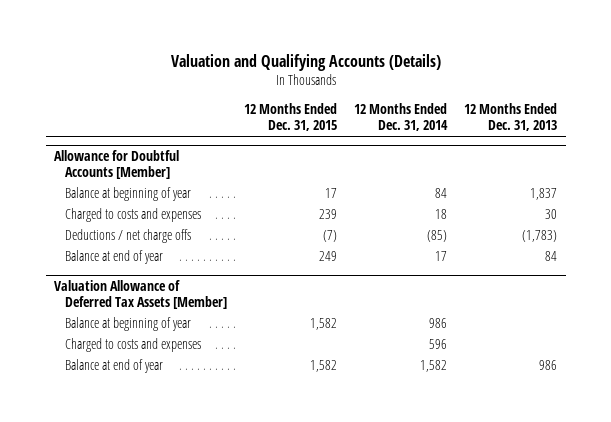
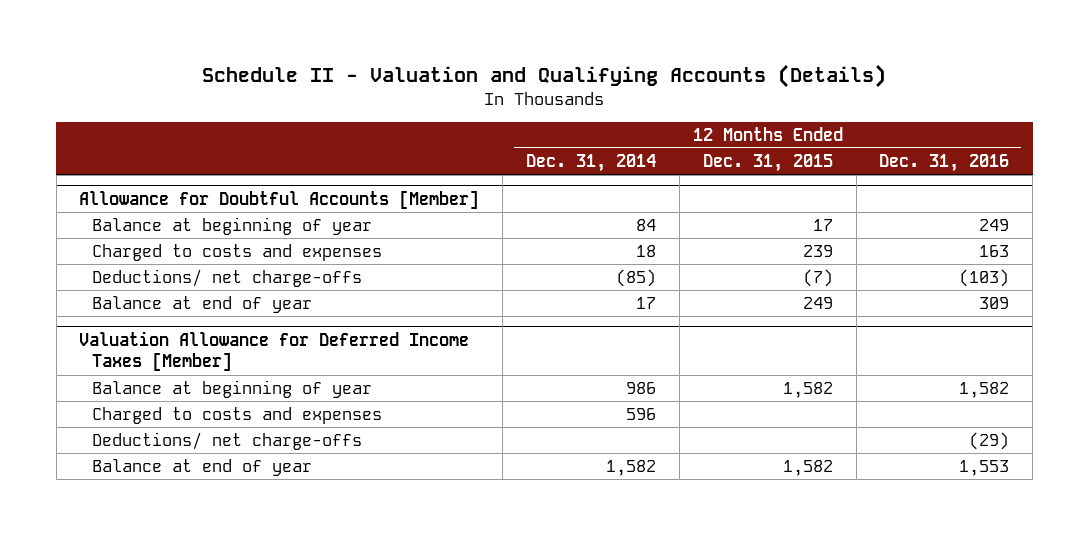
[170,53,441,71] Valuation and Qualifying Accounts (Details) -> [202,64,887,89] Schedule II - Valuation and Qualifying Accounts (Details)
[464,102,558,132] 12 Months Ended Dec. 31, 2013 -> none
none -> [879,153,1010,172] Dec. 31, 2016
[65,229,192,244] Deductions / net charge offs -> [92,269,363,288] Deductions/ net charge-offs
[54,279,228,310] Valuation Allowance of Deferred Tax Assets [Member] -> [79,330,470,372] Valuation Allowance for Deferred Income Taxes [Member]
none -> [92,432,363,451] Deductions/ net charge-offs

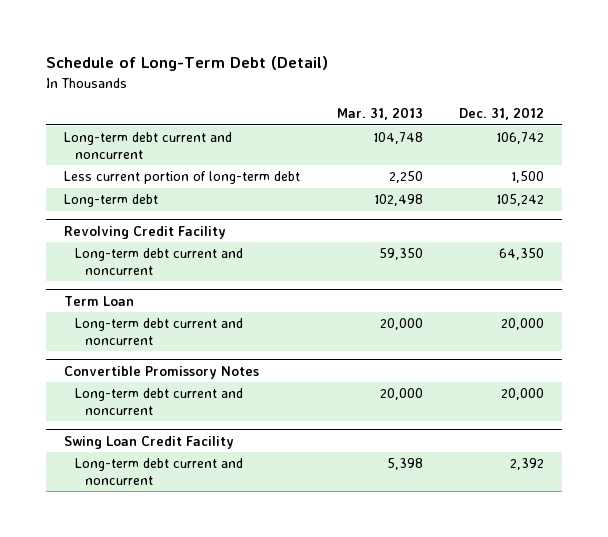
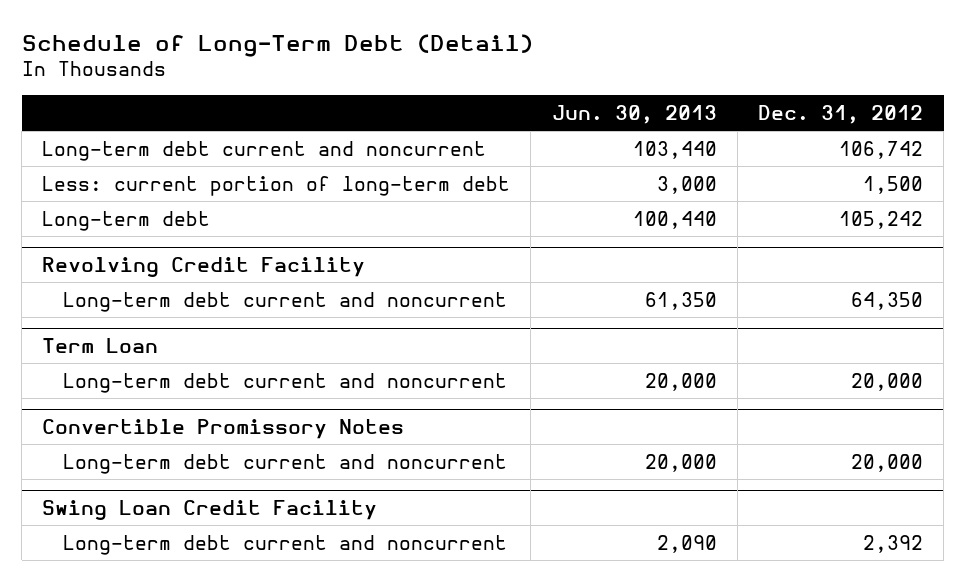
[336,107,423,121] Mar. 31, 2013 -> none
none -> [551,104,717,124] Jun. 30, 2013
[64,171,301,185] Less current portion of long-term debt -> [42,175,511,196] Less: current portion of long-term debt

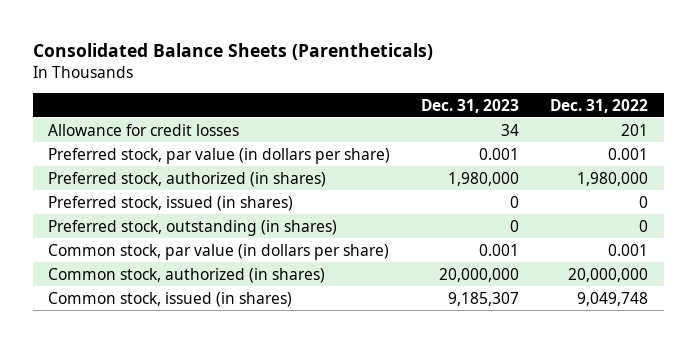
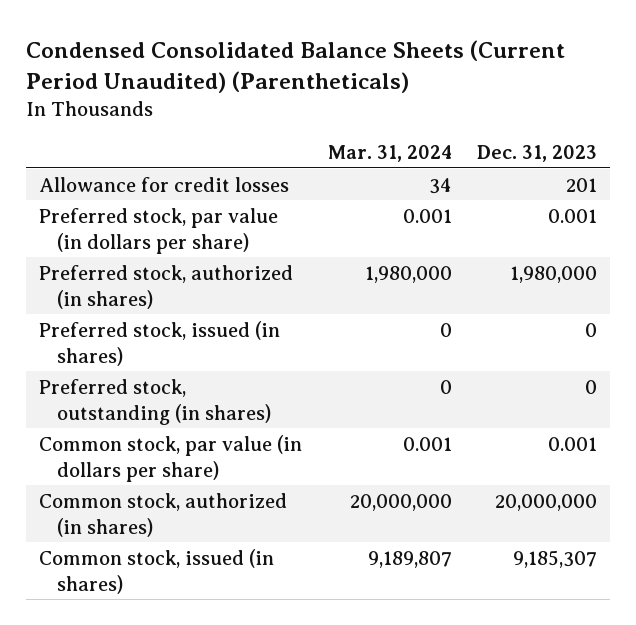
[32,42,433,60] Consolidated Balance Sheets (Parentheticals) -> [26,39,566,93] Condensed Consolidated Balance Sheets (Current Period Unaudited) (Parentheticals)
[550,98,649,113] Dec. 31, 2022 -> none
none -> [327,144,452,162] Mar. 31, 2024
[501,123,520,136] 34 -> [566,177,598,192] 201

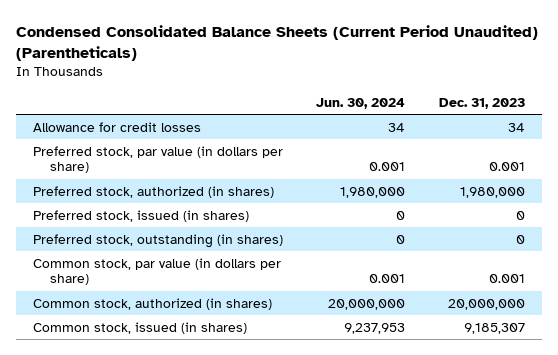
[327,144,452,162] Mar. 31, 2024 -> none
none -> [316,97,406,109] Jun. 30, 2024
[566,177,598,192] 201 -> [507,122,525,132] 34

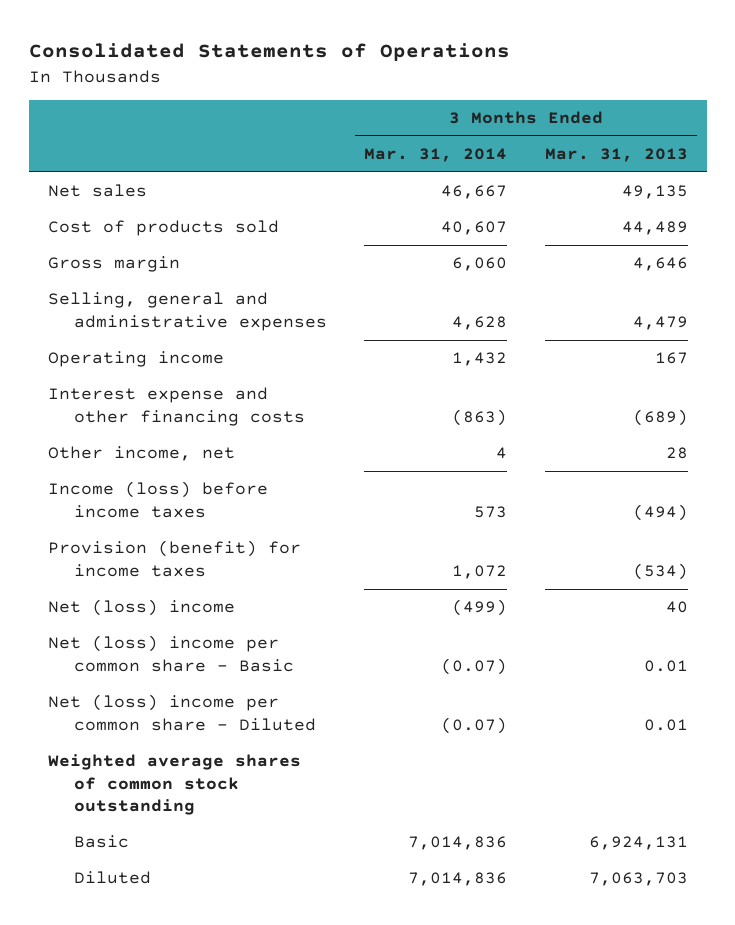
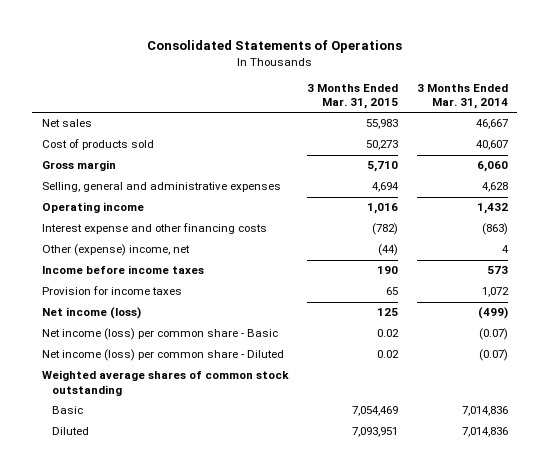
[544,148,688,163] Mar. 31, 2013 -> none
none -> [307,83,399,110] 3 Months Ended Mar. 31, 2015
[47,446,235,462] Other income, net -> [41,244,190,257] Other (expense) income, net
[47,481,268,518] Income (loss) before income taxes -> [41,265,204,275] Income before income taxes
[47,540,301,577] Provision (benefit) for income taxes -> [41,286,182,296] Provision for income taxes
[47,599,235,617] Net (loss) income -> [41,307,141,320] Net income (loss)
[47,635,294,672] Net (loss) income per common share - Basic -> [41,328,278,341] Net income (loss) per common share - Basic
[47,694,316,731] Net (loss) income per common share - Diluted -> [41,349,284,362] Net income (loss) per common share - Diluted

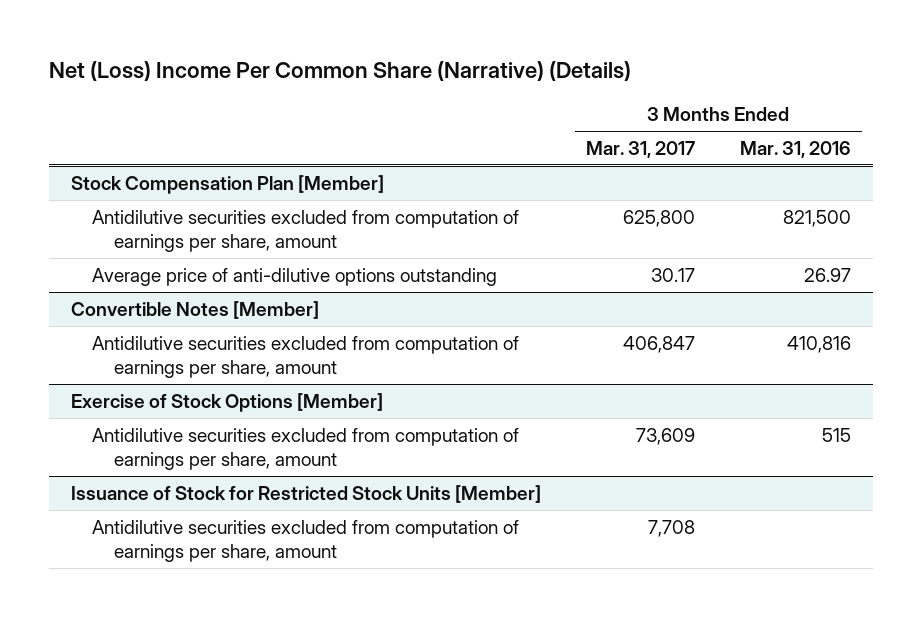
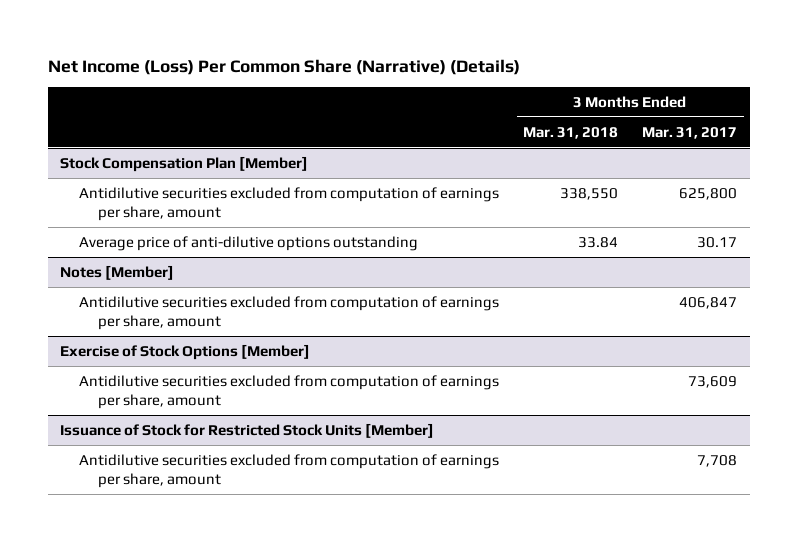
[48,61,631,82] Net (Loss) Income Per Common Share (Narrative) (Details) -> [48,58,521,75] Net Income (Loss) Per Common Share (Narrative) (Details)
[739,140,851,158] Mar. 31, 2016 -> none
none -> [523,126,619,139] Mar. 31, 2018
[71,300,320,319] Convertible Notes [Member] -> [60,264,175,280] Notes [Member]

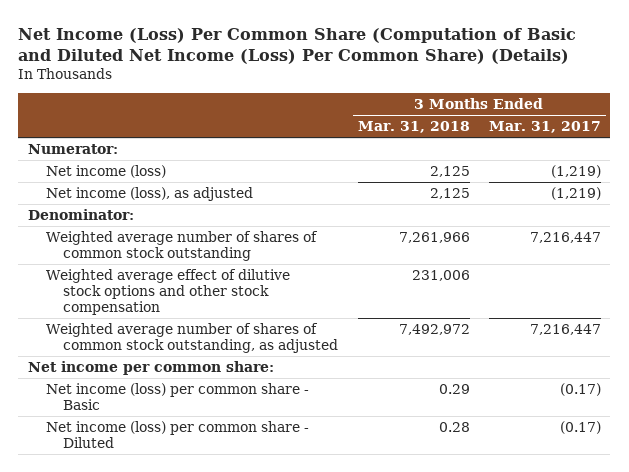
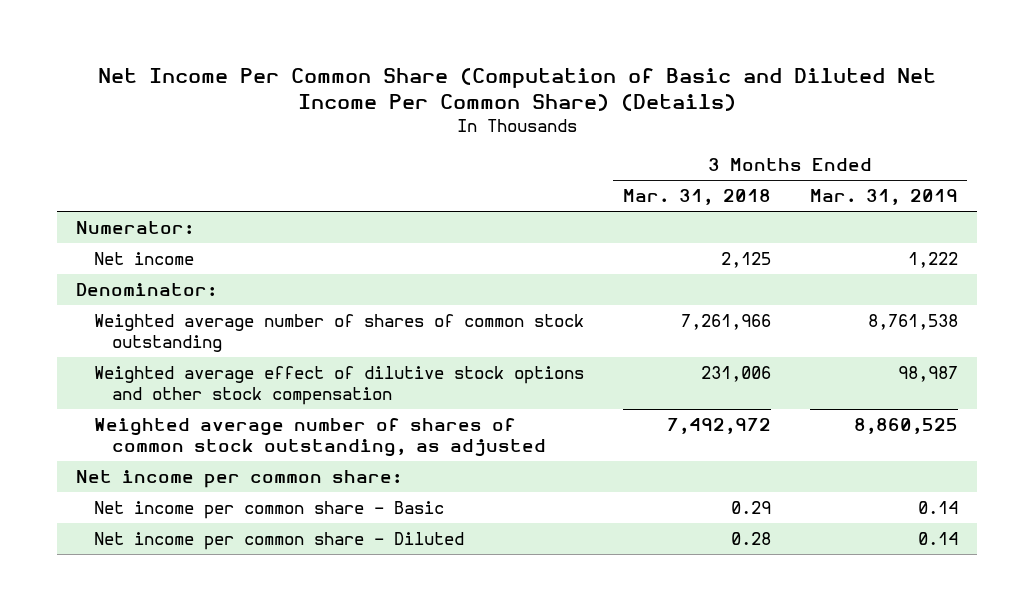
[18,27,577,64] Net Income (Loss) Per Common Share (Computation of Basic and Diluted Net Income (Loss) Per Common Share) (Details) -> [97,67,936,112] Net Income Per Common Share (Computation of Basic and Diluted Net Income Per Common Share) (Details)
[488,121,601,134] Mar. 31, 2017 -> none
none -> [809,189,958,206] Mar. 31, 2019
[45,187,253,202] Net income (loss), as adjusted -> none
[45,165,166,179] Net income (loss) -> [93,252,194,266] Net income
[45,383,309,411] Net income (loss) per common share - Basic -> [93,501,444,520] Net income per common share - Basic
[45,421,309,449] Net income (loss) per common share - Diluted -> [93,532,464,551] Net income per common share - Diluted

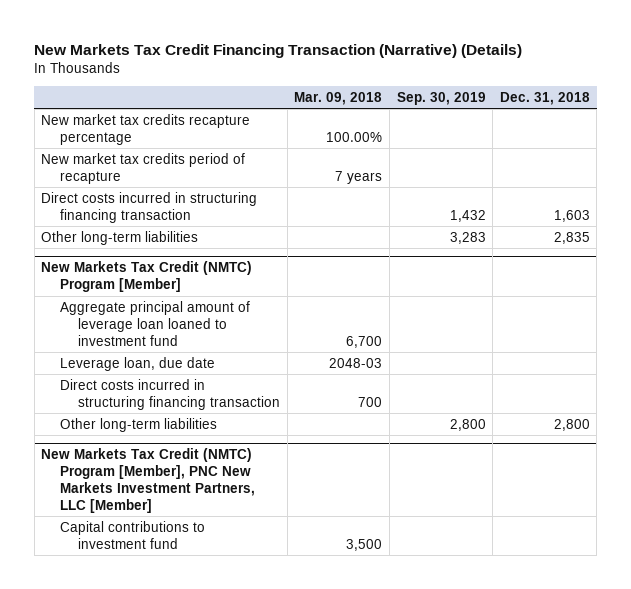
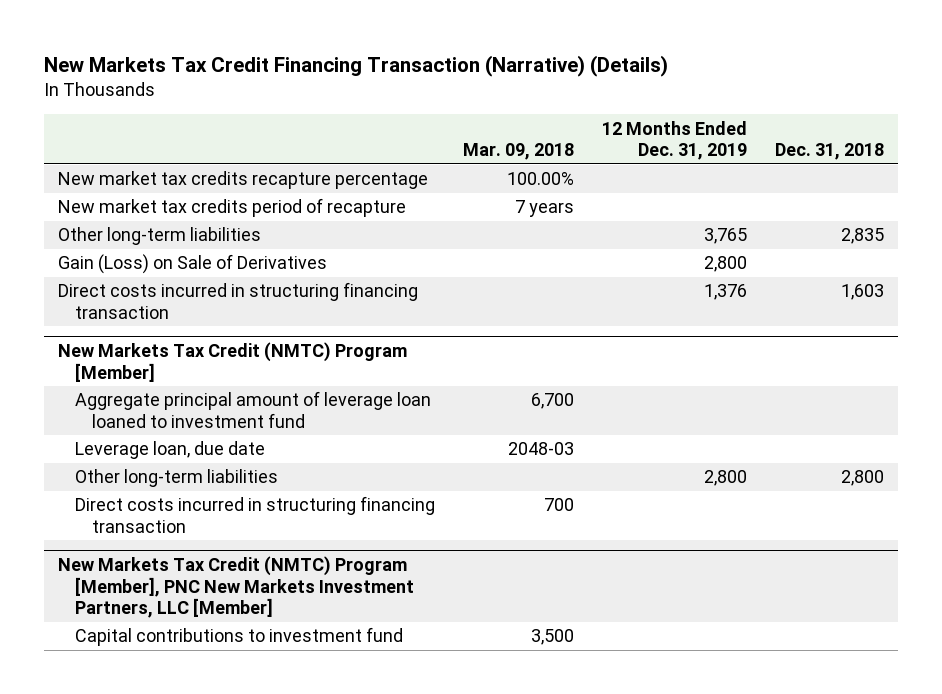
[396,91,486,105] Sep. 30, 2019 -> none
none -> [601,120,747,161] 12 Months Ended Dec. 31, 2019
none -> [58,254,328,275] Gain (Loss) on Sale of Derivatives
[41,191,258,223] Direct costs incurred in structuring financing transaction -> [58,282,419,319] Direct costs incurred in structuring financing transaction
[59,378,281,410] Direct costs incurred in structuring financing transaction -> [75,496,436,533] Direct costs incurred in structuring financing transaction

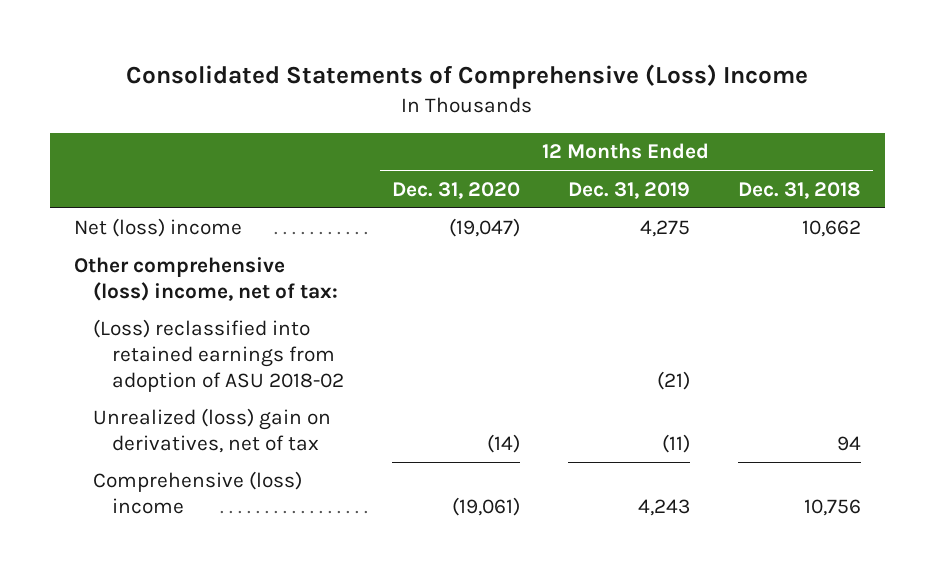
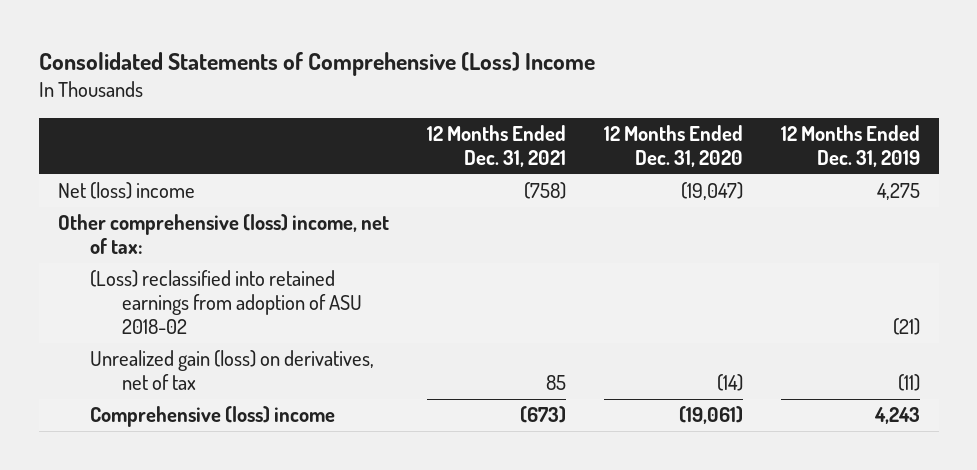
[737,181,861,199] Dec. 31, 2018 -> none
none -> [426,124,566,168] 12 Months Ended Dec. 31, 2021
[93,408,332,454] Unrealized (loss) gain on derivatives, net of tax -> [89,350,374,391] Unrealized gain (loss) on derivatives, net of tax

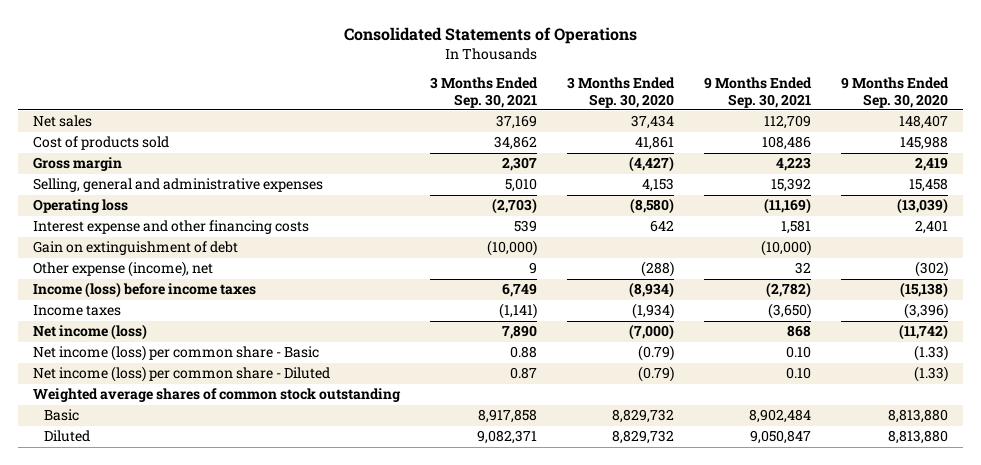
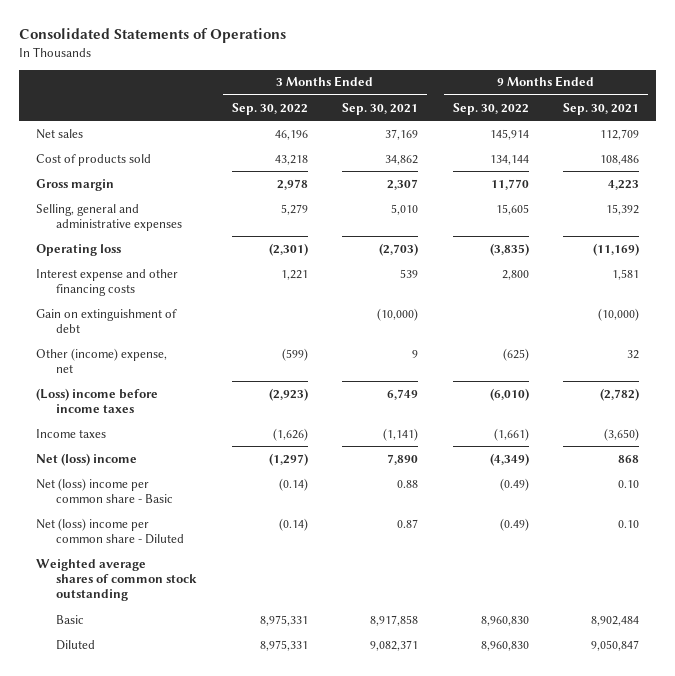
[567,77,676,108] 3 Months Ended Sep. 30, 2020 -> none
[841,77,950,108] 9 Months Ended Sep. 30, 2020 -> none
none -> [231,102,308,115] Sep. 30, 2022
none -> [452,102,529,115] Sep. 30, 2022
[32,261,213,278] Other expense (income), net -> [36,347,168,374] Other (income) expense, net
[32,282,256,299] Income (loss) before income taxes -> [36,387,159,414] (Loss) income before income taxes
[32,324,147,341] Net income (loss) -> [36,452,138,466] Net (loss) income
[32,345,319,362] Net income (loss) per common share - Basic -> [36,477,174,504] Net (loss) income per common share - Basic
[32,366,330,383] Net income (loss) per common share - Diluted -> [36,517,185,545] Net (loss) income per common share - Diluted

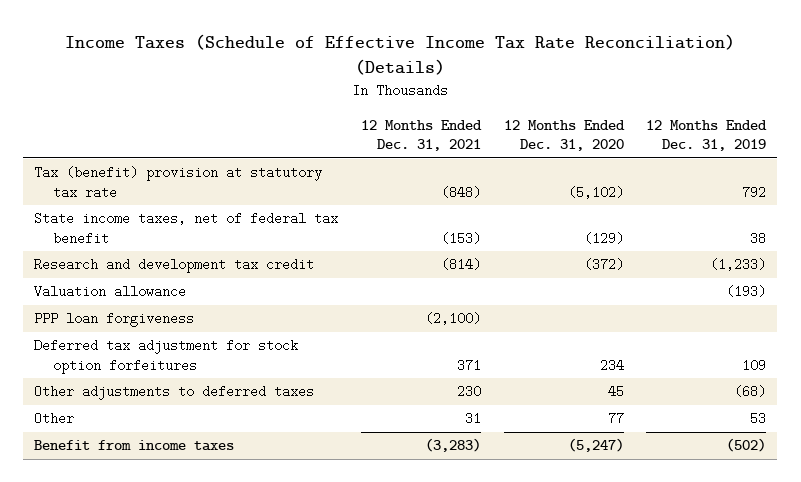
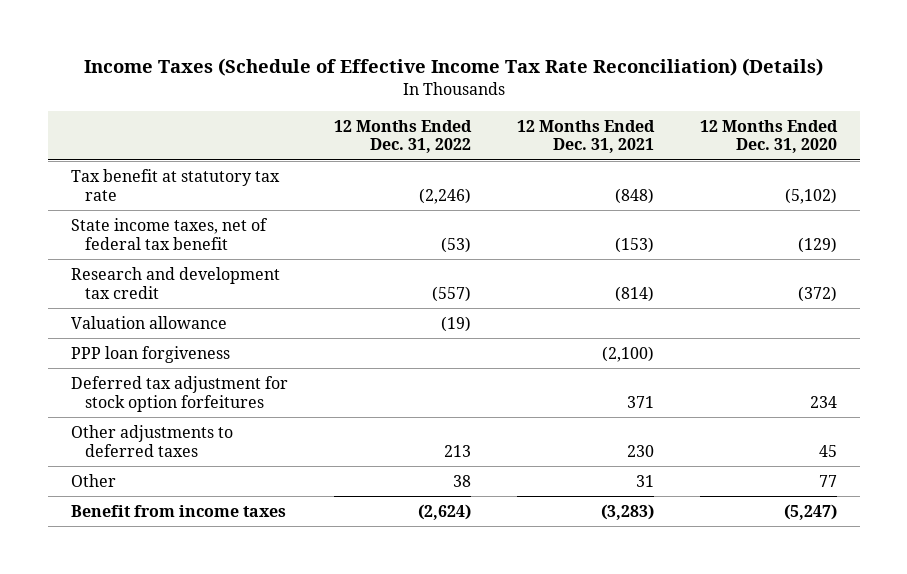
[646,119,768,152] 12 Months Ended Dec. 31, 2019 -> none
none -> [333,119,472,154] 12 Months Ended Dec. 31, 2022
[34,166,323,199] Tax (benefit) provision at statutory tax rate -> [70,168,280,201] Tax benefit at statutory tax rate

